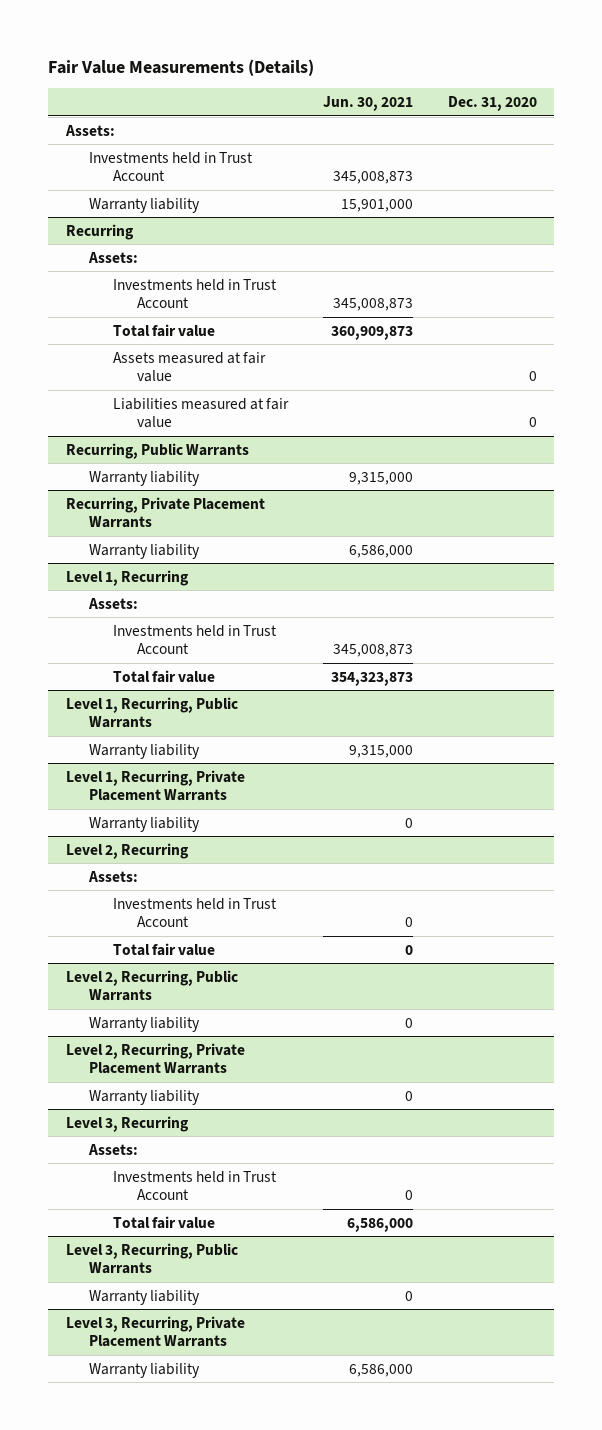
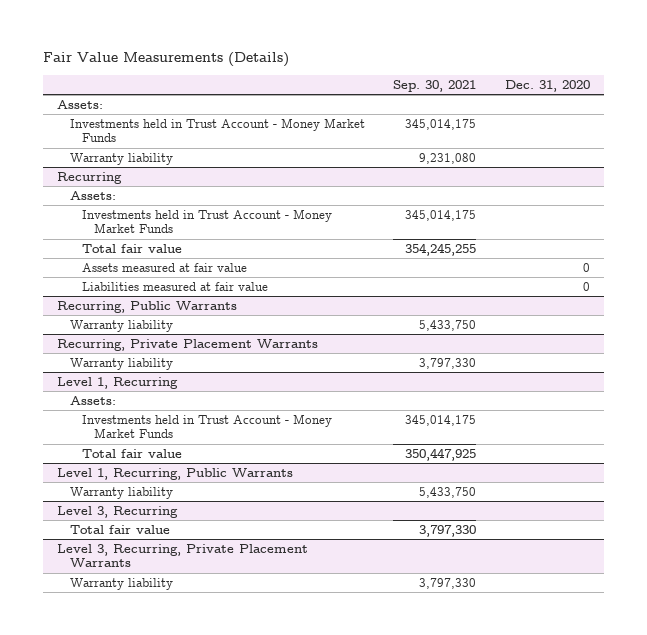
[322,96,413,112] Jun. 30, 2021 -> none
none -> [393,79,477,92] Sep. 30, 2021
[89,151,254,182] Investments held in Trust Account -> [69,118,365,143] Investments held in Trust Account - Money Market Funds
[113,278,278,309] Investments held in Trust Account -> [81,209,332,234] Investments held in Trust Account - Money Market Funds
[113,624,278,655] Investments held in Trust Account -> [81,414,332,439] Investments held in Trust Account - Money Market Funds
[65,769,245,802] Level 1, Recurring, Private Placement Warrants -> none
[89,816,201,832] Warranty liability -> none
[65,842,189,859] Level 2, Recurring -> none
[88,870,139,882] Assets: -> none
[113,897,278,928] Investments held in Trust Account -> none
[113,942,216,956] Total fair value -> none
[65,969,238,1002] Level 2, Recurring, Public Warrants -> none
[89,1016,201,1032] Warranty liability -> none
[65,1042,245,1075] Level 2, Recurring, Private Placement Warrants -> none
[89,1089,201,1105] Warranty liability -> none
[88,1143,139,1155] Assets: -> none
[113,1170,278,1201] Investments held in Trust Account -> none
[65,1242,238,1275] Level 3, Recurring, Public Warrants -> none
[89,1289,201,1305] Warranty liability -> none

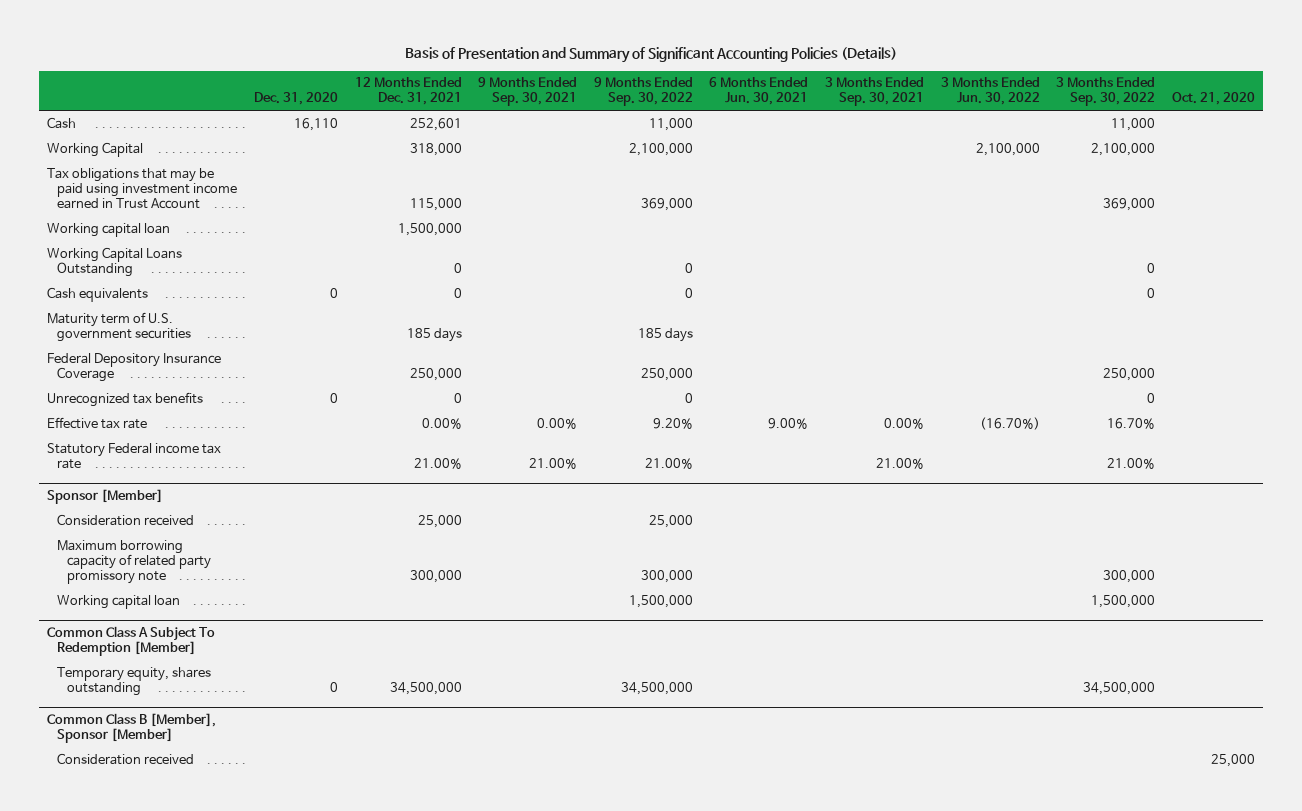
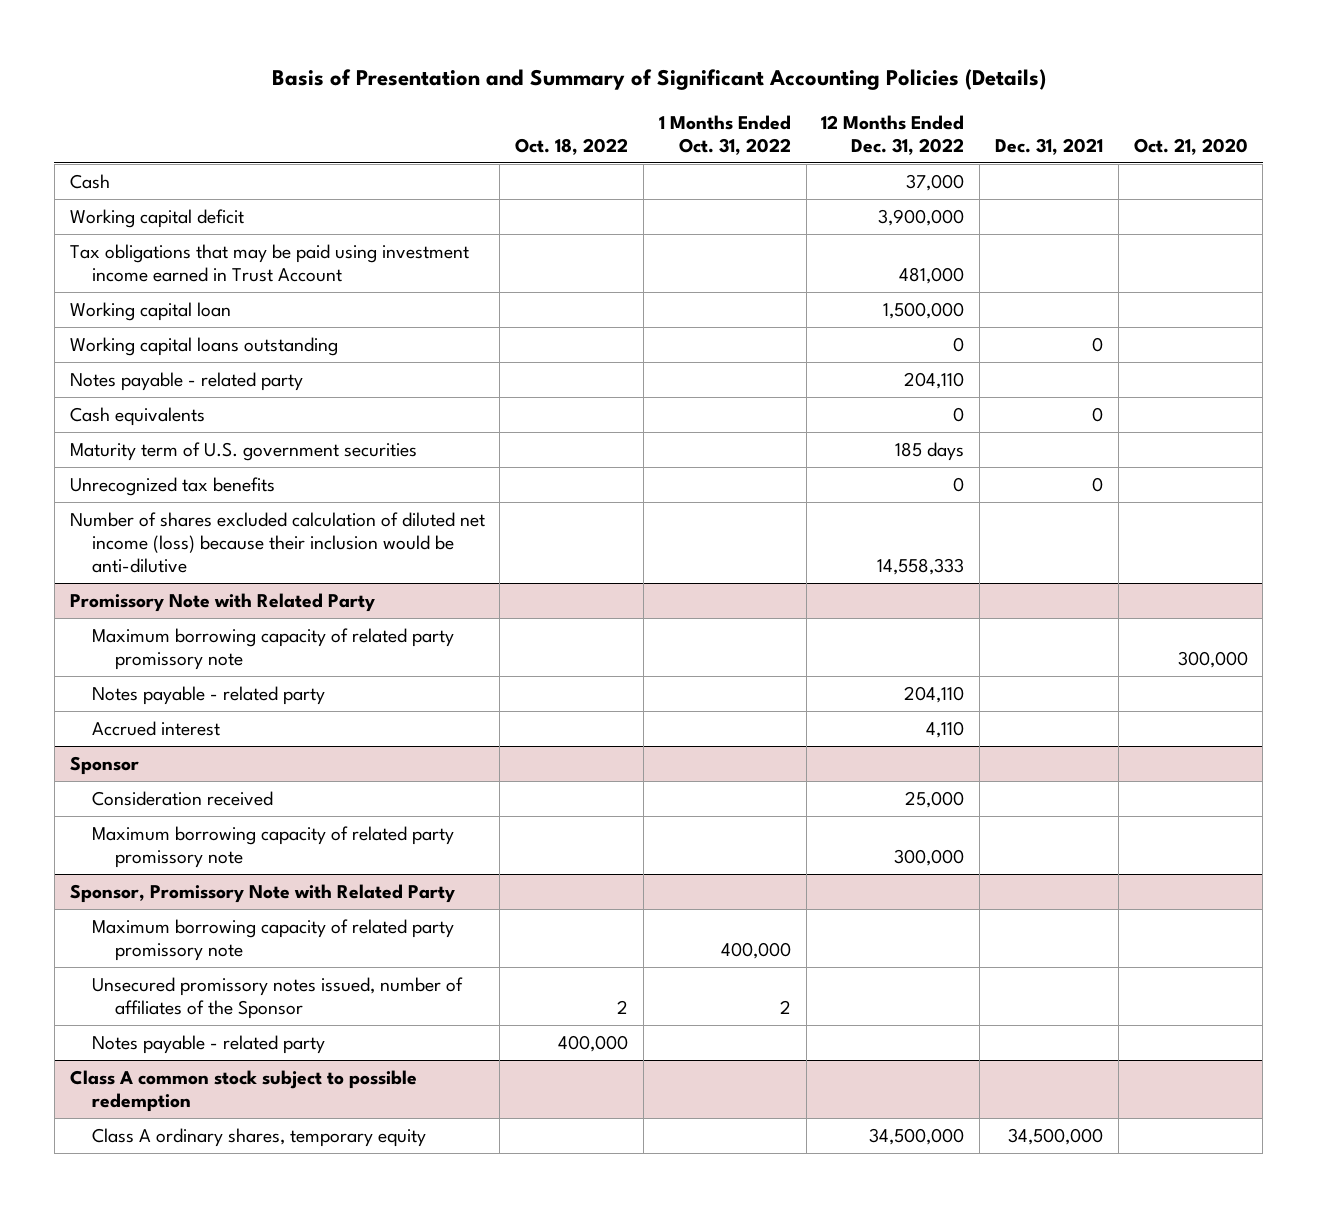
[253,92,338,106] Dec. 31, 2020 -> none
[354,77,462,106] 12 Months Ended Dec. 31, 2021 -> none
[478,77,578,107] 9 Months Ended Sep. 30, 2021 -> none
[593,77,693,107] 9 Months Ended Sep. 30, 2022 -> none
[709,77,809,106] 6 Months Ended Jun. 30, 2021 -> none
[824,77,924,107] 3 Months Ended Sep. 30, 2021 -> none
[940,77,1040,106] 3 Months Ended Jun. 30, 2022 -> none
[1056,77,1156,107] 3 Months Ended Sep. 30, 2022 -> none
none -> [515,137,629,155] Oct. 18, 2022
none -> [658,114,791,155] 1 Months Ended Oct. 31, 2022
none -> [821,114,965,155] 12 Months Ended Dec. 31, 2022
none -> [994,137,1103,155] Dec. 31, 2021
[47,141,144,157] Working Capital -> [69,209,244,229] Working capital deficit
[47,246,183,277] Working Capital Loans Outstanding -> [69,337,338,357] Working capital loans outstanding
none -> [69,372,303,392] Notes payable - related party
[47,352,222,382] Federal Depository Insurance Coverage -> none
[47,416,148,429] Effective tax rate -> none
[47,442,222,469] Statutory Federal income tax rate -> none
none -> [69,512,485,574] Number of shares excluded calculation of diluted net income (loss) because their inclusion would be anti-dilutive
none -> [69,593,375,613] Promissory Note with Related Party
none -> [92,628,455,671] Maximum borrowing capacity of related party promissory note
none -> [92,686,326,706] Notes payable - related party
none -> [92,721,221,737] Accrued interest
[47,489,164,505] Sponsor [Member] -> [69,756,139,776] Sponsor
[57,594,181,609] Working capital loan -> none
[47,713,217,744] Common Class B [Member], Sponsor [Member] -> none
[57,752,195,765] Consideration received -> none
none -> [69,884,455,904] Sponsor, Promissory Note with Related Party
none -> [92,919,455,962] Maximum borrowing capacity of related party promissory note
none -> [92,977,464,1020] Unsecured promissory notes issued, number of affiliates of the Sponsor
none -> [92,1035,326,1055] Notes payable - related party
[47,626,216,657] Common Class A Subject To Redemption [Member] -> [69,1070,417,1113] Class A common stock subject to possible redemption
[57,666,212,696] Temporary equity, shares outstanding -> [92,1128,427,1148] Class A ordinary shares, temporary equity

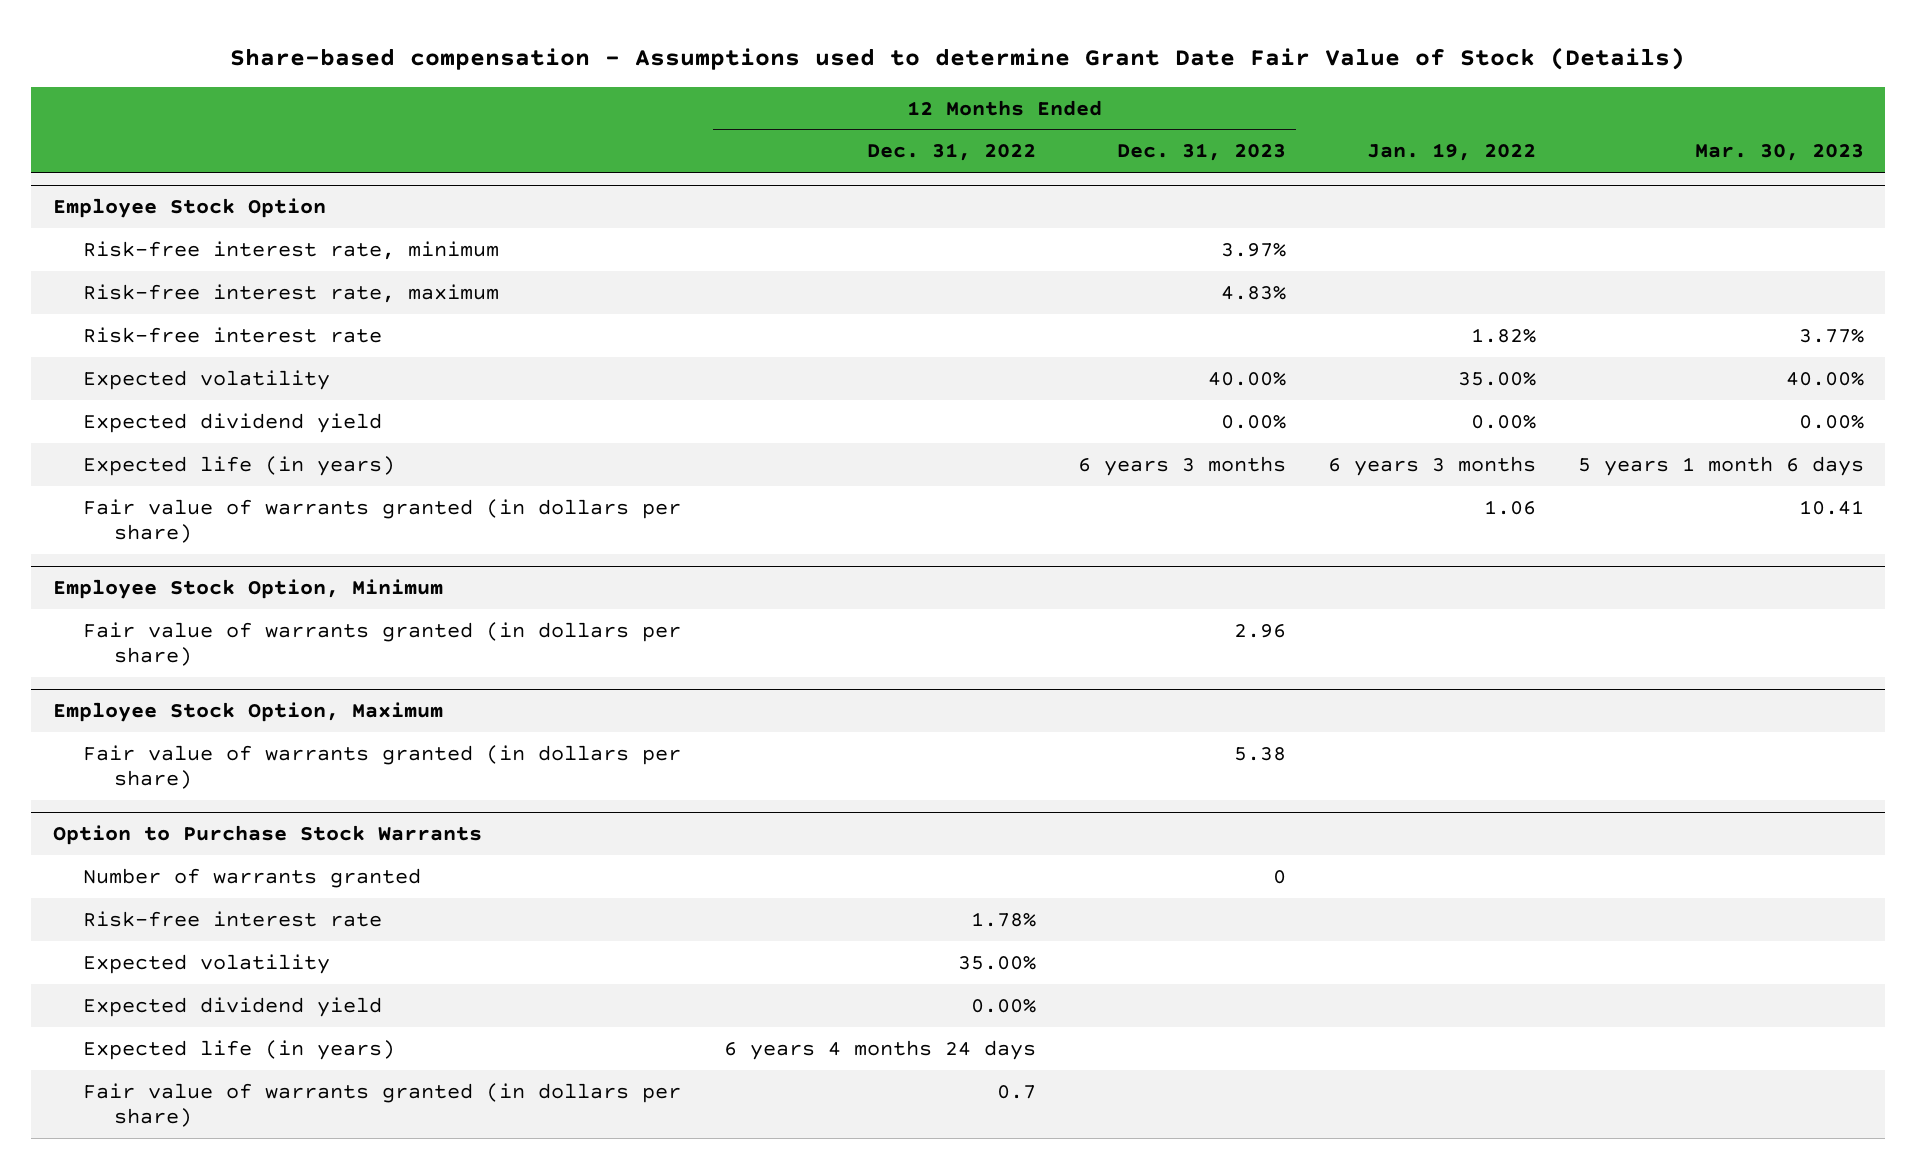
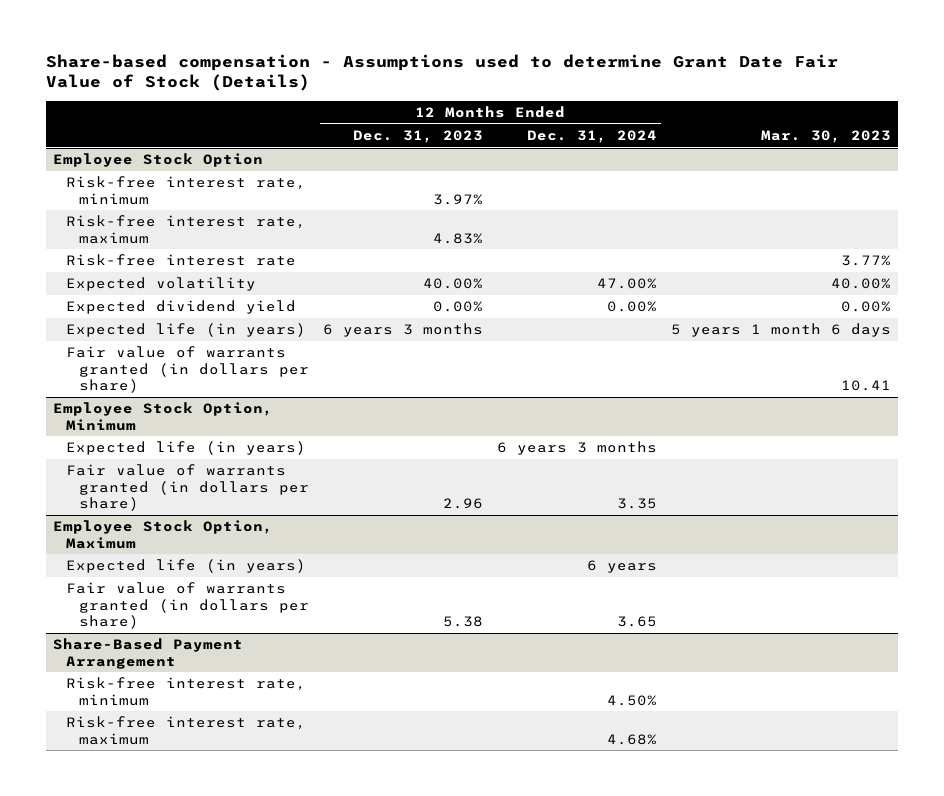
[866,143,1036,162] Dec. 31, 2022 -> none
[1367,143,1537,162] Jan. 19, 2022 -> none
none -> [527,129,658,143] Dec. 31, 2024
none -> [66,441,307,456] Expected life (in years)
none -> [66,559,307,574] Expected life (in years)
[52,825,482,846] Option to Purchase Stock Warrants -> none
[83,867,422,888] Number of warrants granted -> none
[83,910,383,927] Risk-free interest rate -> none
[83,953,331,974] Expected volatility -> none
[83,996,383,1017] Expected dividend yield -> none
[83,1039,396,1060] Expected life (in years) -> none
[83,1082,682,1128] Fair value of warrants granted (in dollars per share) -> none
none -> [52,638,243,669] Share-Based Payment Arrangement
none -> [66,677,307,706] Risk-free interest rate, minimum
none -> [66,716,307,745] Risk-free interest rate, maximum

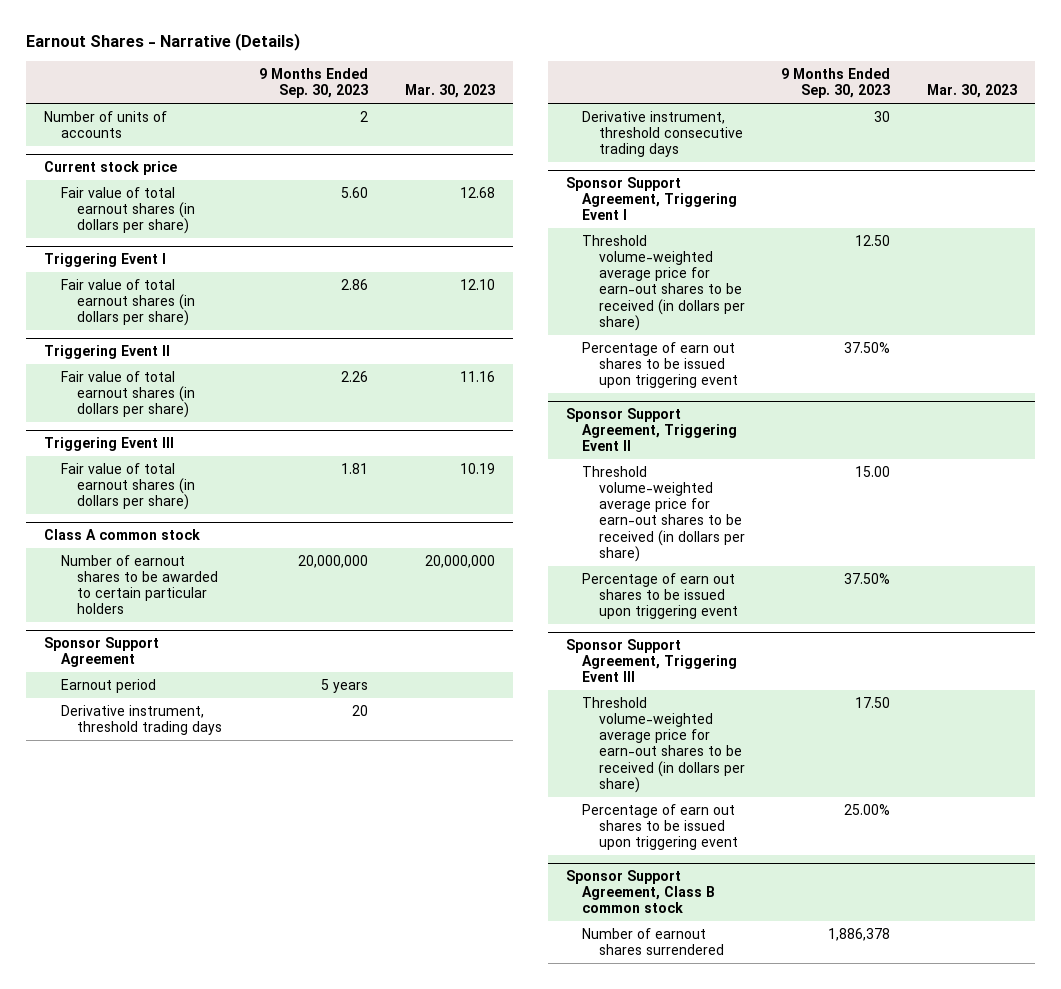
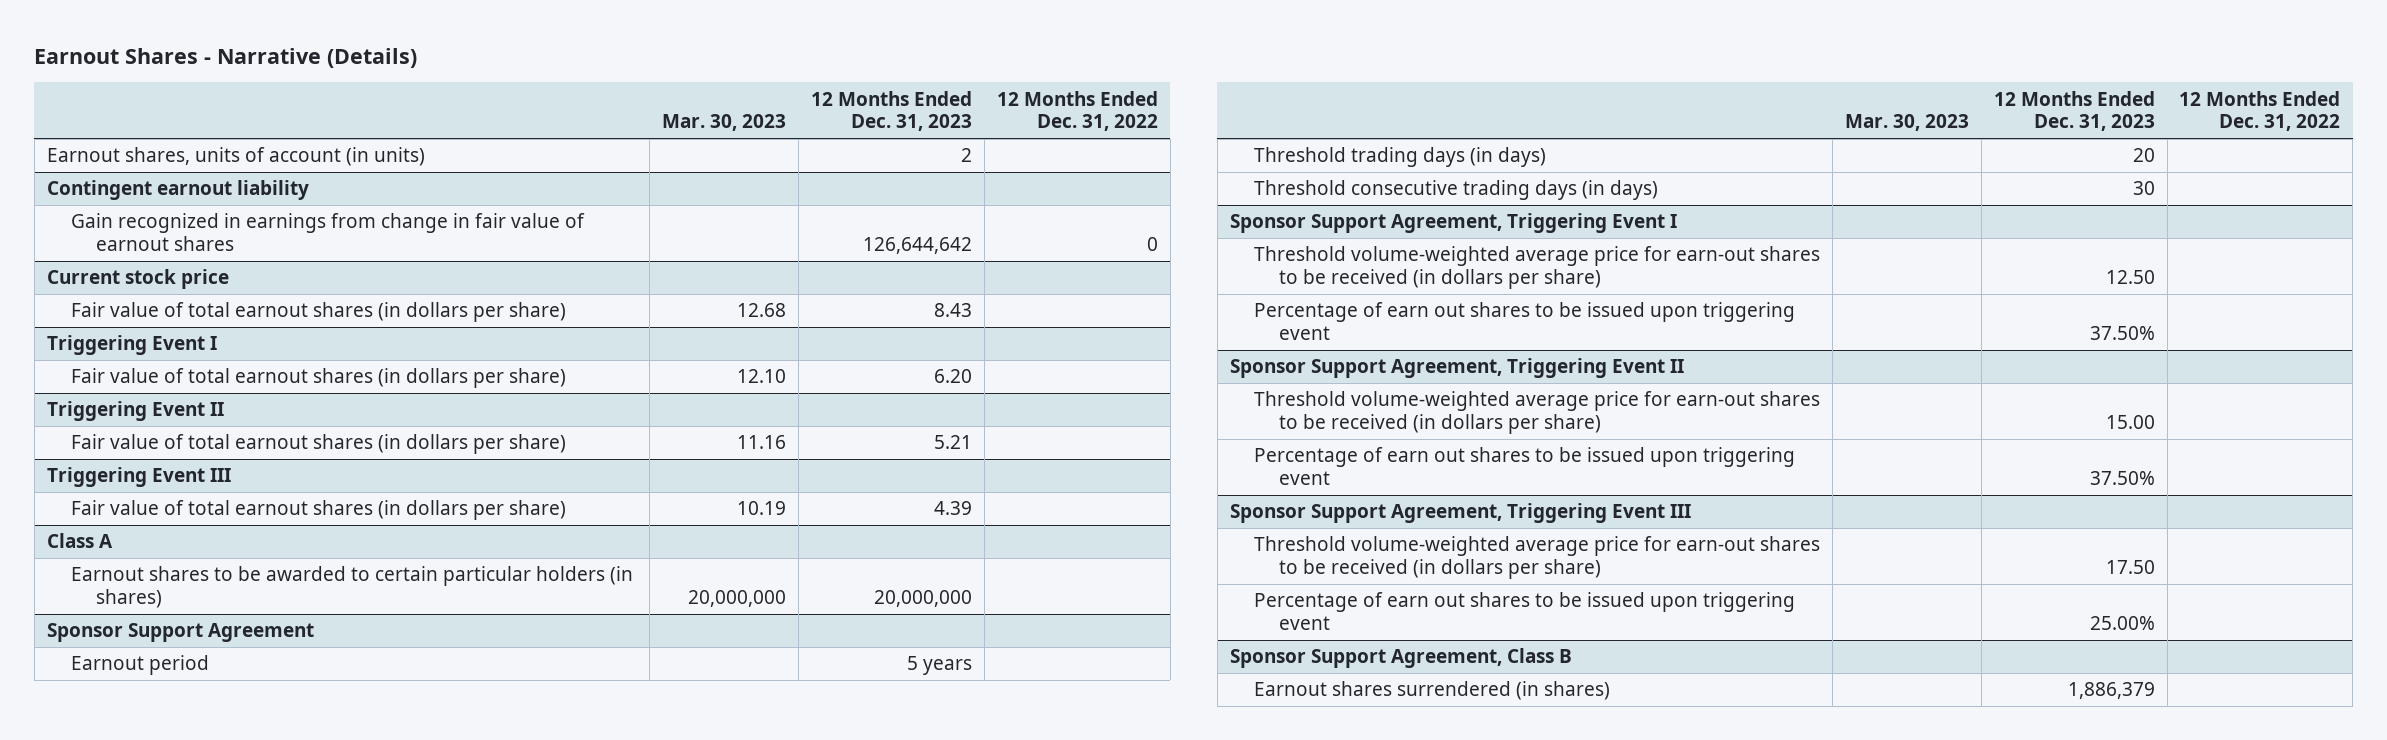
[259,67,369,99] 9 Months Ended Sep. 30, 2023 -> none
none -> [810,90,972,132] 12 Months Ended Dec. 31, 2023
none -> [996,90,1158,132] 12 Months Ended Dec. 31, 2022
[44,110,168,139] Number of units of accounts -> [46,147,425,167] Earnout shares, units of account (in units)
none -> [46,180,309,201] Contingent earnout liability
none -> [71,213,586,251] Gain recognized in earnings from change in fair value of earnout shares
[44,528,201,540] Class A common stock -> [46,533,113,549] Class A
[60,554,218,615] Number of earnout shares to be awarded to certain particular holders -> [71,566,634,608] Earnout shares to be awarded to certain particular holders (in shares)
[60,704,222,736] Derivative instrument, threshold trading days -> [1254,147,1547,168] Threshold trading days (in days)
[582,110,743,158] Derivative instrument, threshold consecutive trading days -> [1254,180,1659,201] Threshold consecutive trading days (in days)
[566,869,716,914] Sponsor Support Agreement, Class B common stock -> [1229,648,1572,669] Sponsor Support Agreement, Class B
[582,927,724,956] Number of earnout shares surrendered -> [1254,681,1611,701] Earnout shares surrendered (in shares)

